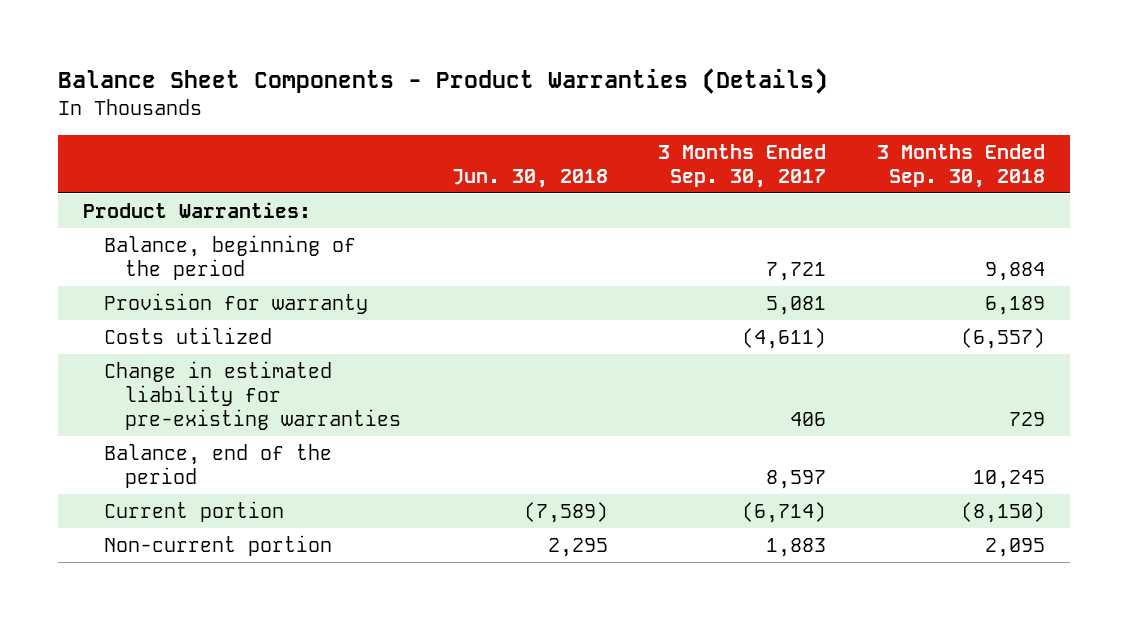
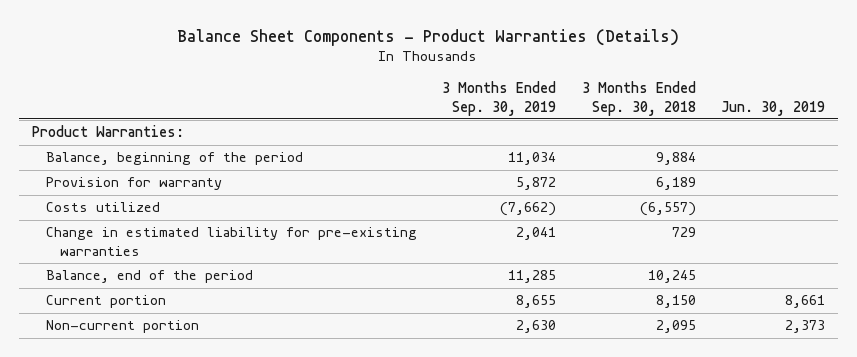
[451,168,608,188] Jun. 30, 2018 -> none
[658,143,827,188] 3 Months Ended Sep. 30, 2017 -> none
none -> [442,81,557,116] 3 Months Ended Sep. 30, 2019
none -> [720,100,825,116] Jun. 30, 2019
[960,501,1045,523] (8,150) -> [655,295,696,309] 8,150

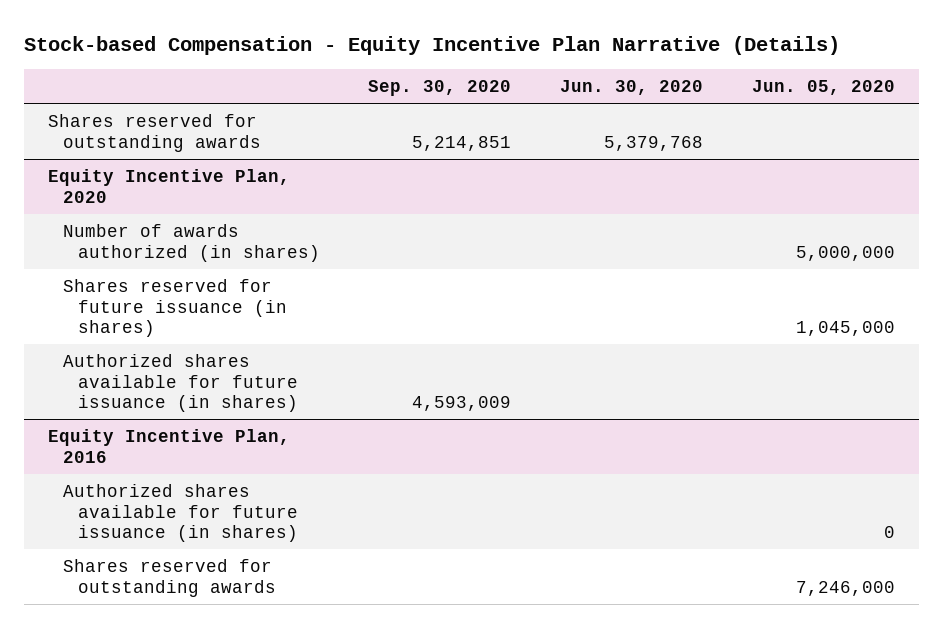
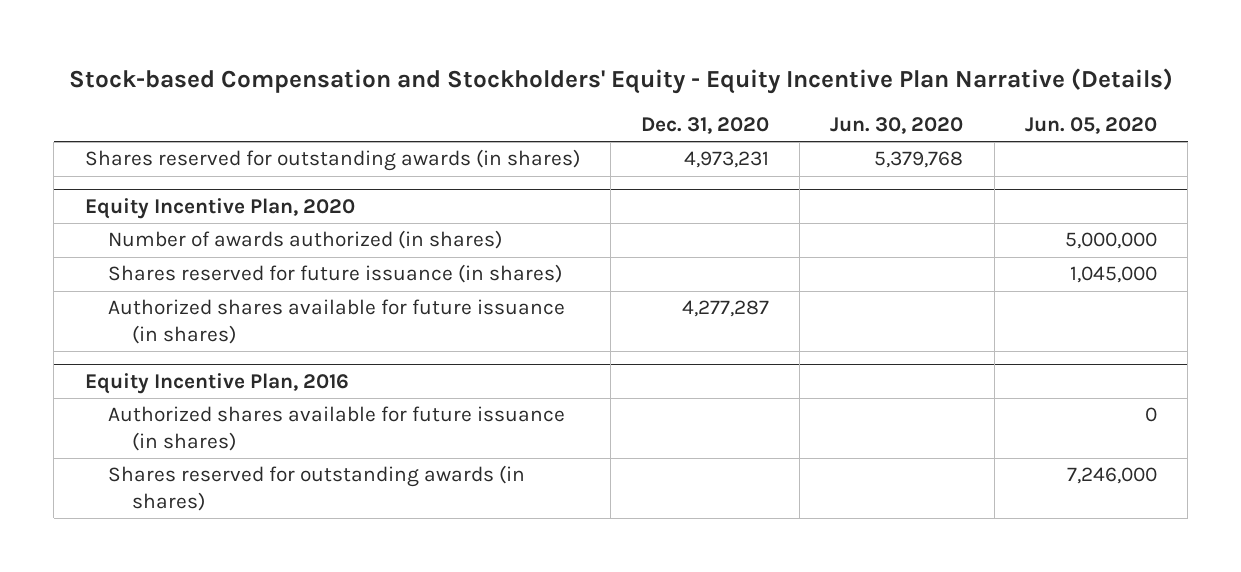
[23,36,840,56] Stock-based Compensation - Equity Incentive Plan Narrative (Details) -> [68,67,1173,94] Stock-based Compensation and Stockholders' Equity - Equity Incentive Plan Narrative (Details)
[368,79,512,96] Sep. 30, 2020 -> none
none -> [641,117,770,135] Dec. 31, 2020
[47,114,261,152] Shares reserved for outstanding awards -> [84,149,580,172] Shares reserved for outstanding awards (in shares)
[62,559,276,597] Shares reserved for outstanding awards -> [108,465,526,512] Shares reserved for outstanding awards (in shares)

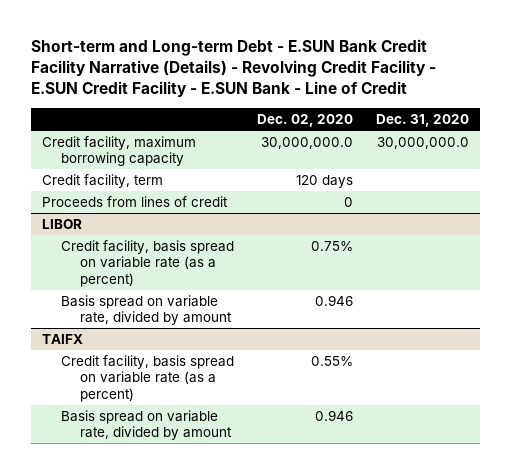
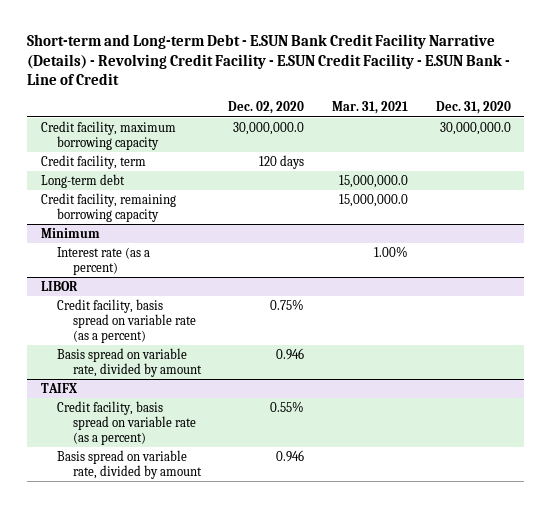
none -> [332,101,409,115] Mar. 31, 2021
[42,196,229,208] Proceeds from lines of credit -> none
none -> [40,173,125,188] Long-term debt
none -> [40,192,176,222] Credit facility, remaining borrowing capacity
none -> [40,227,100,238] Minimum
none -> [56,246,150,275] Interest rate (as a percent)

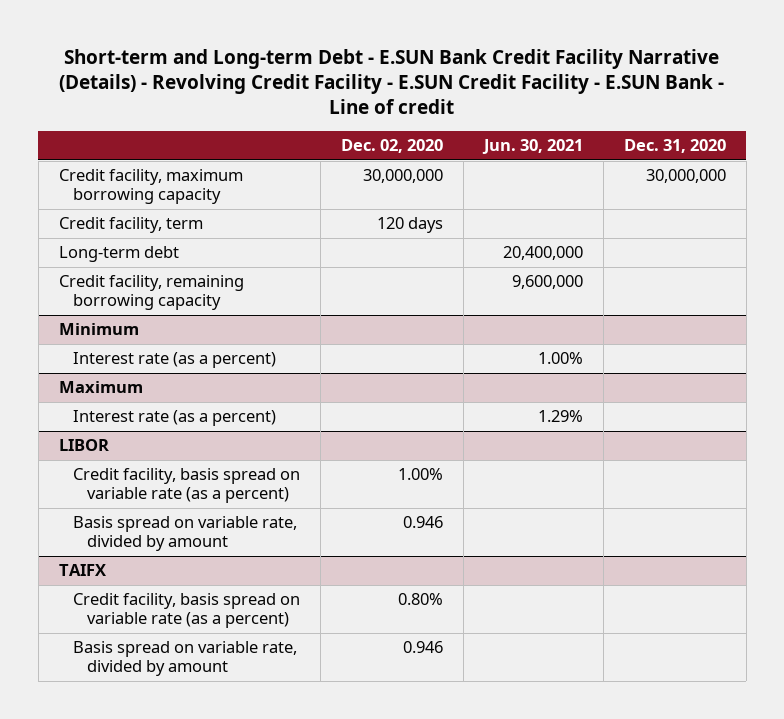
[27,34,511,86] Short-term and Long-term Debt - E.SUN Bank Credit Facility Narrative (Details) - Revolving Credit Facility - E.SUN Credit Facility - E.SUN Bank - Line of Credit -> [59,48,725,115] Short-term and Long-term Debt - E.SUN Bank Credit Facility Narrative (Details) - Revolving Credit Facility - E.SUN Credit Facility - E.SUN Bank - Line of credit
[332,101,409,115] Mar. 31, 2021 -> none
none -> [481,138,583,154] Jun. 30, 2021
[233,121,305,135] 30,000,000.0 -> [362,169,443,184] 30,000,000
[439,121,511,135] 30,000,000.0 -> [645,169,726,184] 30,000,000
none -> [58,381,143,394] Maximum
none -> [73,410,277,427] Interest rate (as a percent)
[270,298,305,310] 0.75% -> [397,468,443,481] 1.00%
[270,400,305,412] 0.55% -> [397,593,443,606] 0.80%

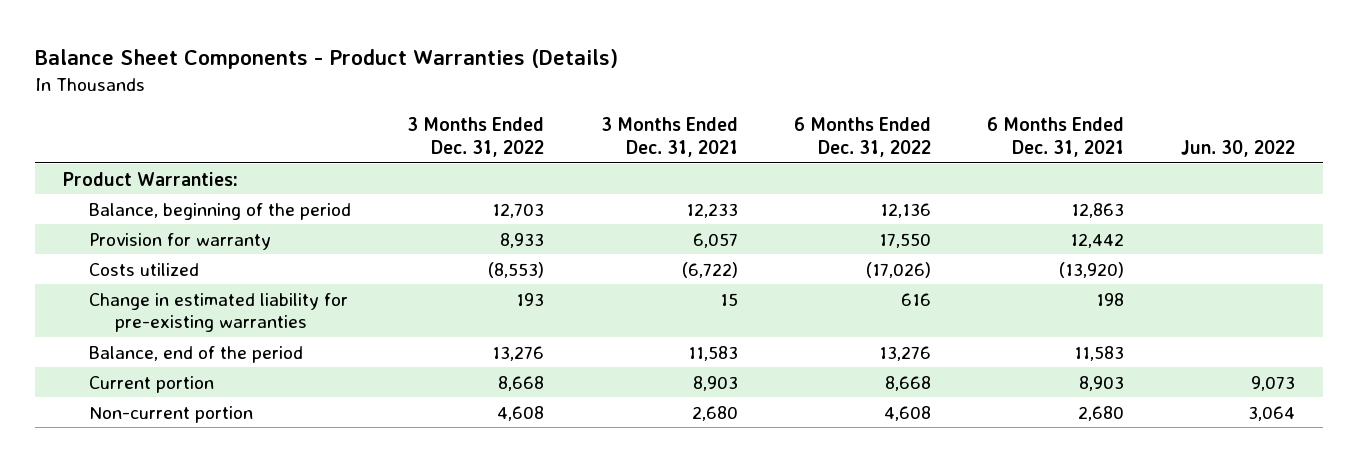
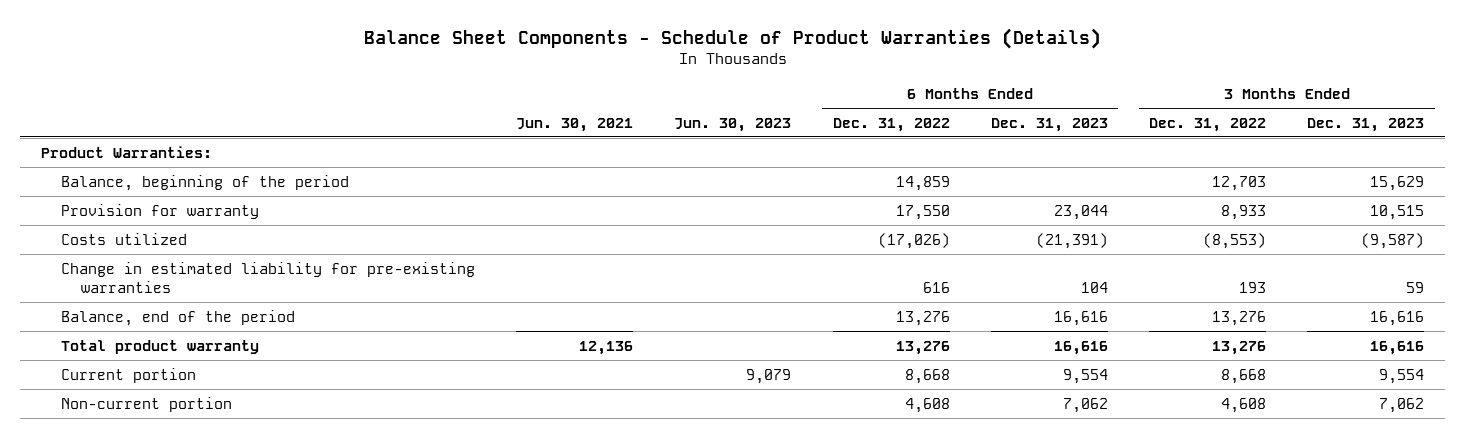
[35,48,619,69] Balance Sheet Components - Product Warranties (Details) -> [363,27,1101,49] Balance Sheet Components - Schedule of Product Warranties (Details)
[600,117,738,158] 3 Months Ended Dec. 31, 2021 -> none
[987,117,1125,158] 6 Months Ended Dec. 31, 2021 -> none
[1180,140,1295,158] Jun. 30, 2022 -> none
none -> [516,117,634,132] Jun. 30, 2021
none -> [674,117,792,132] Jun. 30, 2023
none -> [990,117,1108,132] Dec. 31, 2023
none -> [1307,117,1425,132] Dec. 31, 2023
[880,202,932,218] 12,136 -> [895,175,950,191] 14,859
none -> [60,339,259,354] Total product warranty

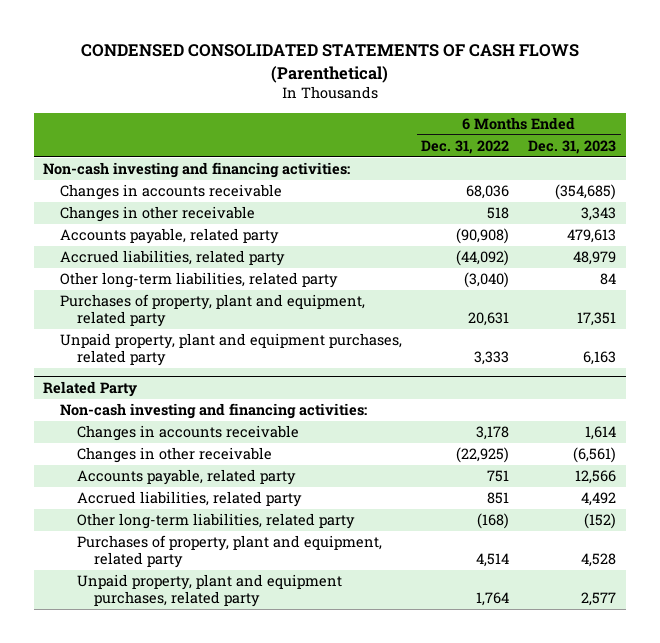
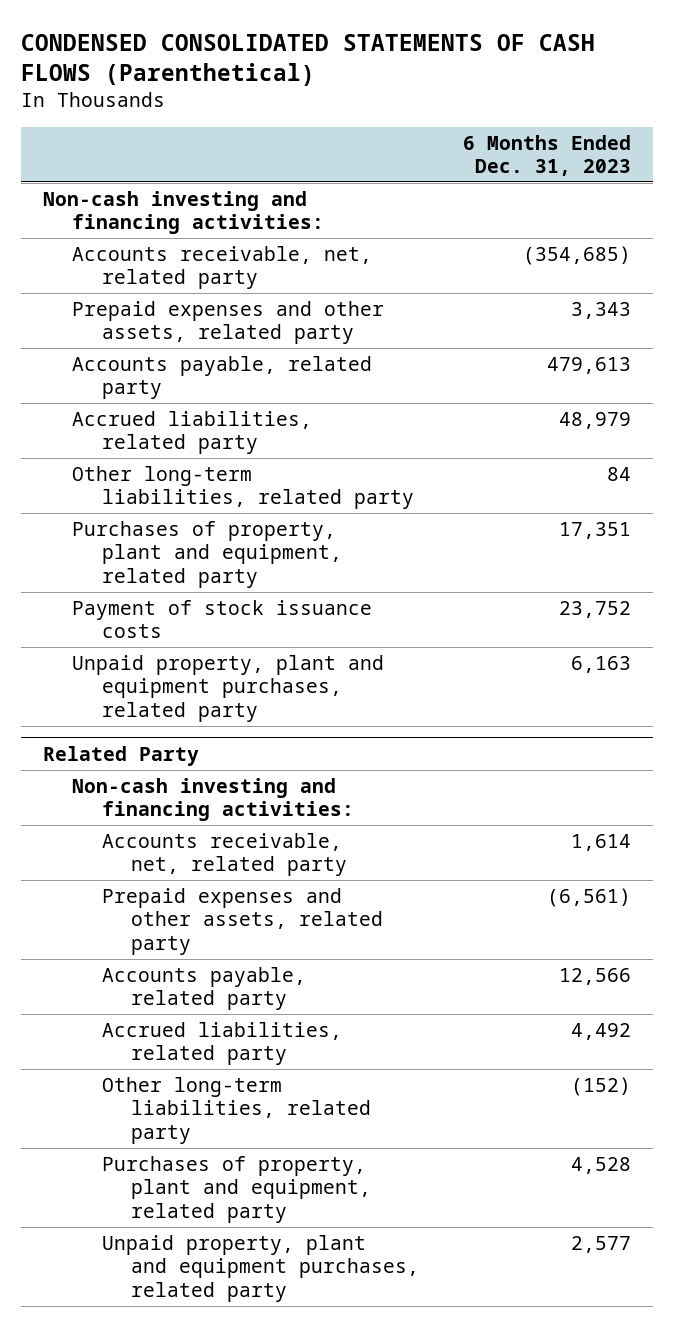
[421,139,510,154] Dec. 31, 2022 -> none
[60,184,283,201] Changes in accounts receivable -> [72,245,373,290] Accounts receivable, net, related party
[60,206,256,223] Changes in other receivable -> [72,300,385,345] Prepaid expenses and other assets, related party
none -> [72,599,373,639] Payment of stock issuance costs
[77,425,300,442] Changes in accounts receivable -> [101,832,348,877] Accounts receivable, net, related party
[77,447,273,464] Changes in other receivable -> [101,887,384,955] Prepaid expenses and other assets, related party

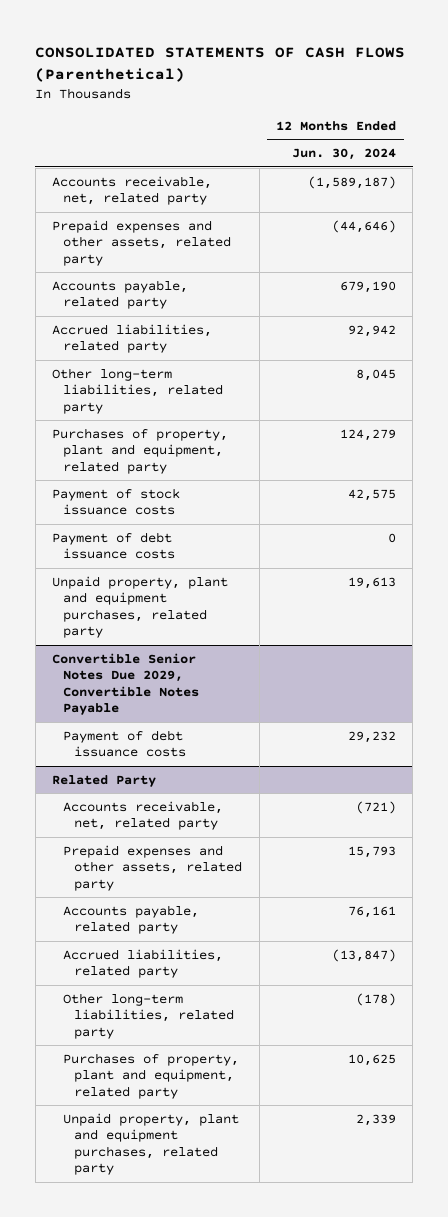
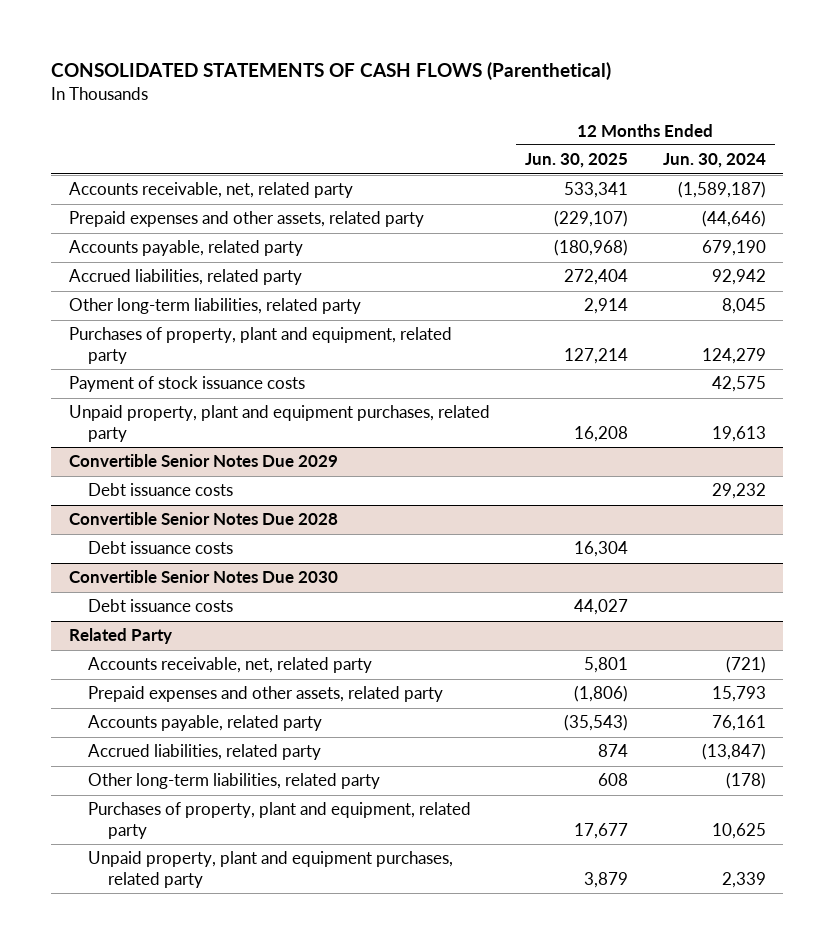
none -> [524,153,628,169] Jun. 30, 2025
[52,531,176,560] Payment of debt issuance costs -> none
[52,652,200,716] Convertible Senior Notes Due 2029, Convertible Notes Payable -> [68,454,338,468] Convertible Senior Notes Due 2029
[63,729,187,758] Payment of debt issuance costs -> [88,483,234,497] Debt issuance costs
none -> [68,512,338,526] Convertible Senior Notes Due 2028
none -> [88,541,234,555] Debt issuance costs
none -> [68,570,338,584] Convertible Senior Notes Due 2030
none -> [88,599,234,613] Debt issuance costs

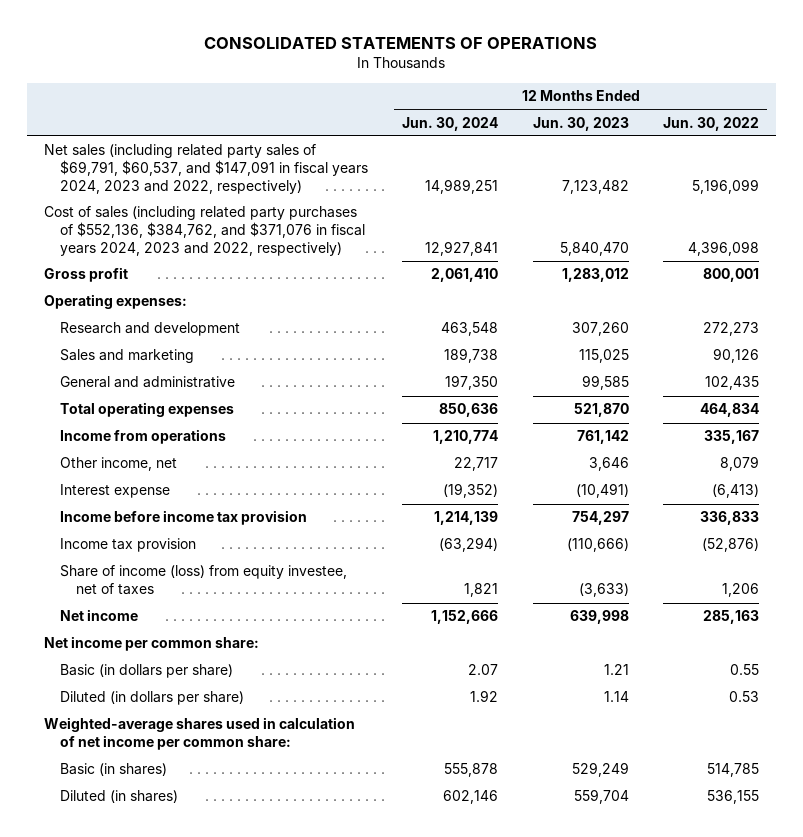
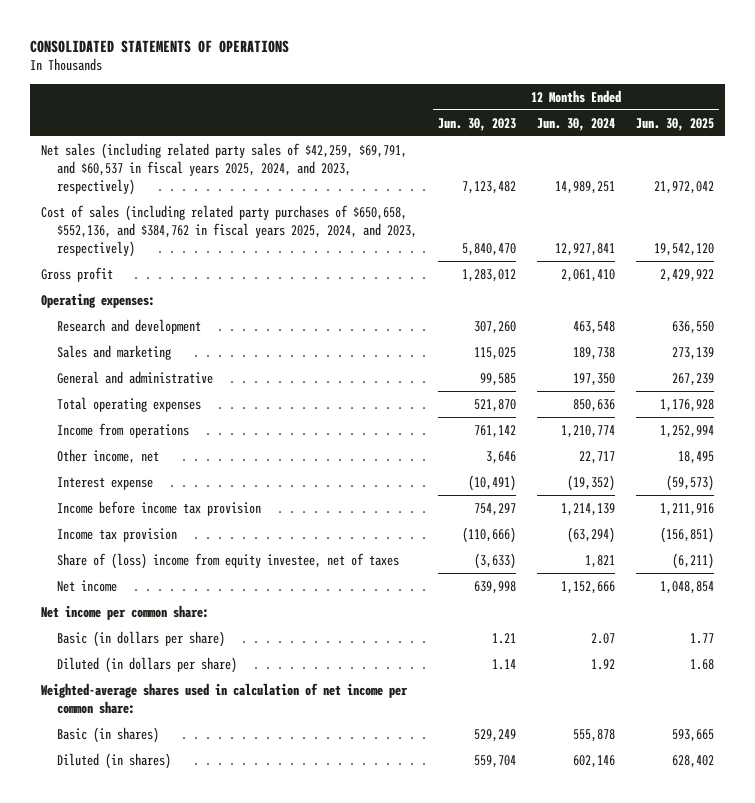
[662,116,759,131] Jun. 30, 2022 -> none
none -> [636,117,715,131] Jun. 30, 2025
[44,144,369,195] Net sales (including related party sales of $69,791, $60,537, and $147,091 in fiscal years 2024, 2023 and 2022, respectively) -> [40,142,407,195] Net sales (including related party sales of $42,259, $69,791, and $60,537 in fiscal years 2025, 2024, and 2023, respectively)
[44,206,366,257] Cost of sales (including related party purchases of $552,136, $384,762, and $371,076 in fiscal years 2024, 2023 and 2022, respectively) -> [40,204,417,257] Cost of sales (including related party purchases of $650,658, $552,136, and $384,762 in fiscal years 2025, 2024, and 2023, respectively)
[60,565,348,596] Share of income (loss) from equity investee, net of taxes -> [56,552,399,569] Share of (loss) income from equity investee, net of taxes

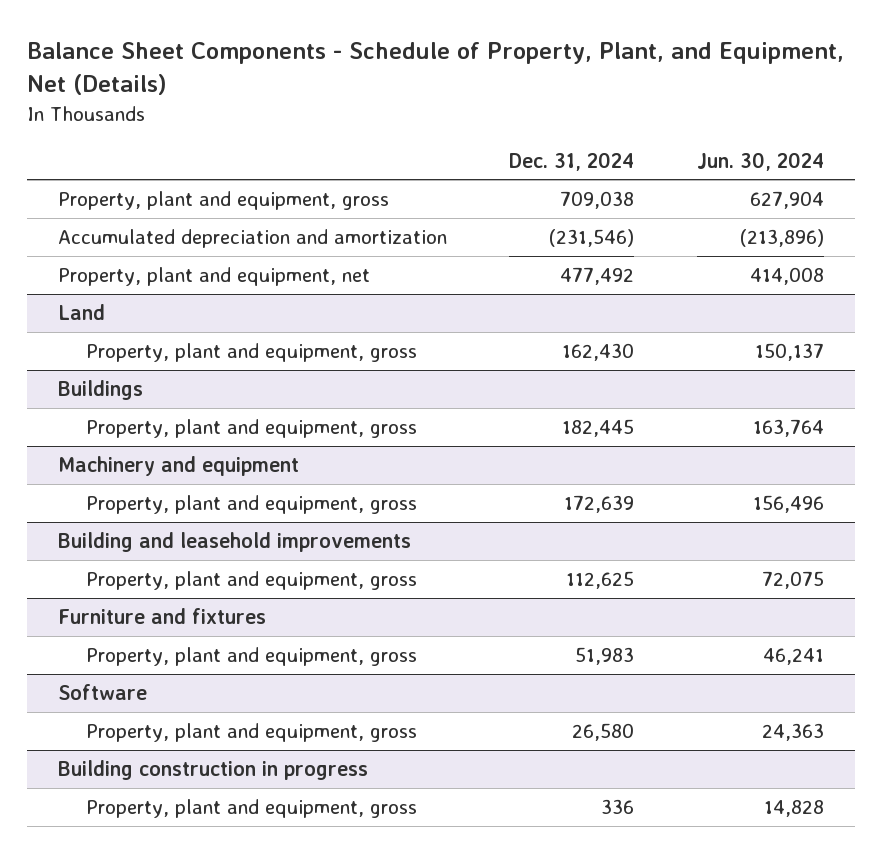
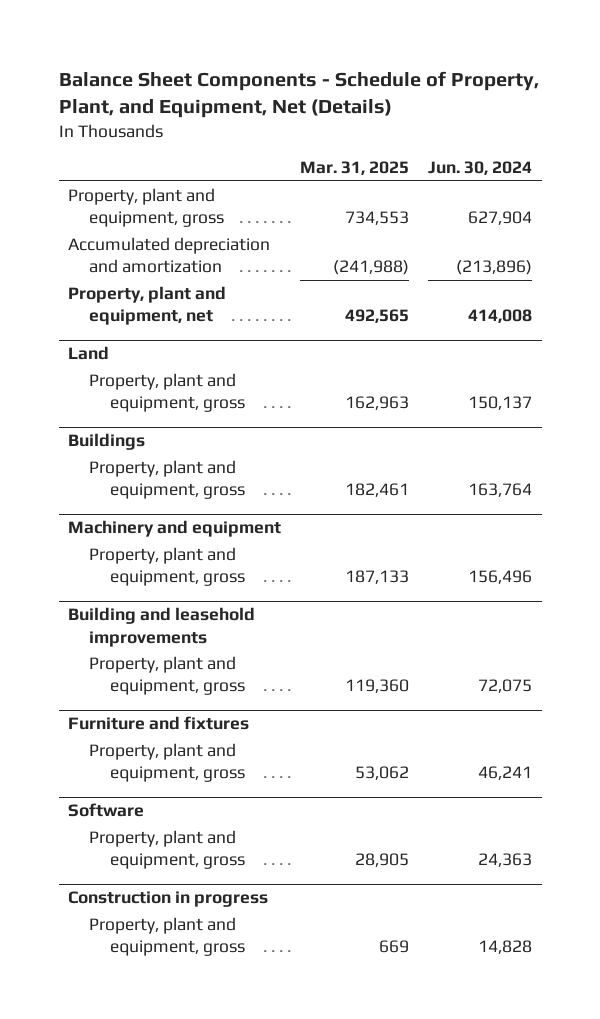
[509,151,635,171] Dec. 31, 2024 -> none
none -> [300,161,410,176] Mar. 31, 2025
[57,759,368,780] Building construction in progress -> [68,891,269,908] Construction in progress

